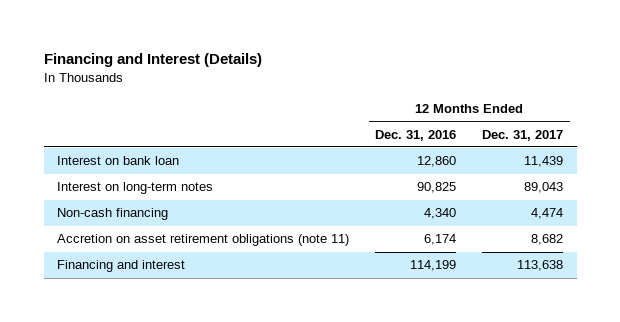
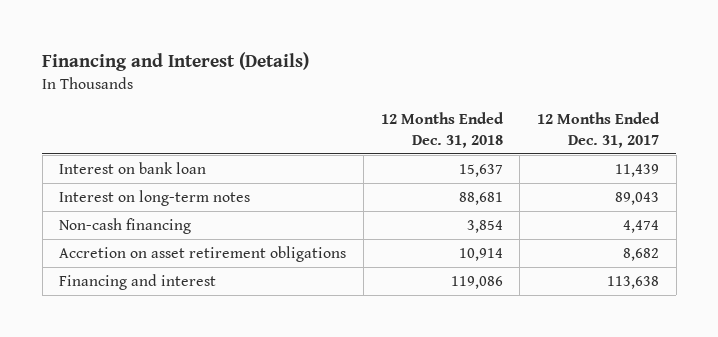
[375,129,457,141] Dec. 31, 2016 -> none
none -> [380,112,504,148] 12 Months Ended Dec. 31, 2018
[56,234,349,247] Accretion on asset retirement obligations (note 11) -> [59,245,347,262] Accretion on asset retirement obligations

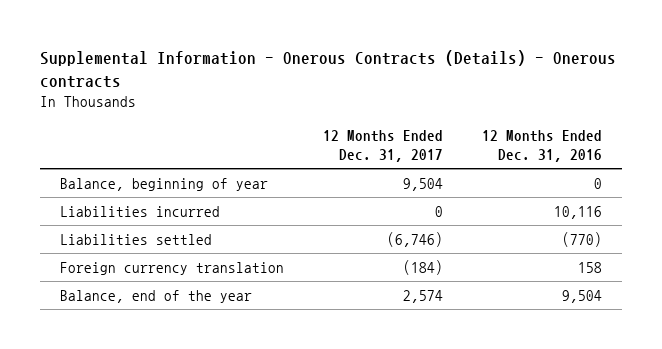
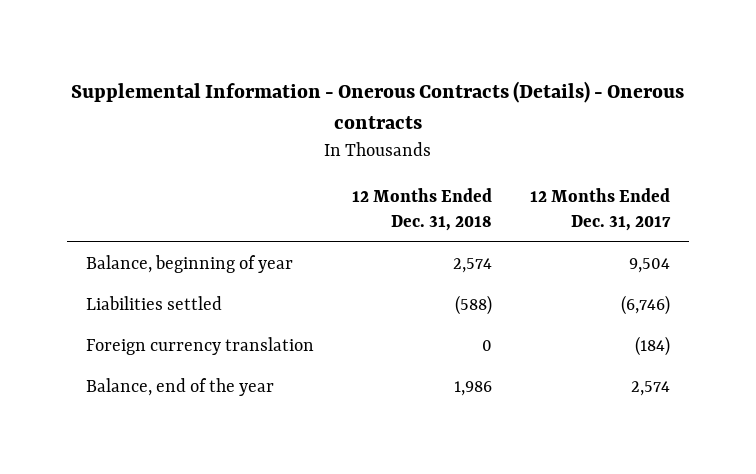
[482,130,603,162] 12 Months Ended Dec. 31, 2016 -> none
none -> [351,188,492,232] 12 Months Ended Dec. 31, 2018
[59,205,220,217] Liabilities incurred -> none

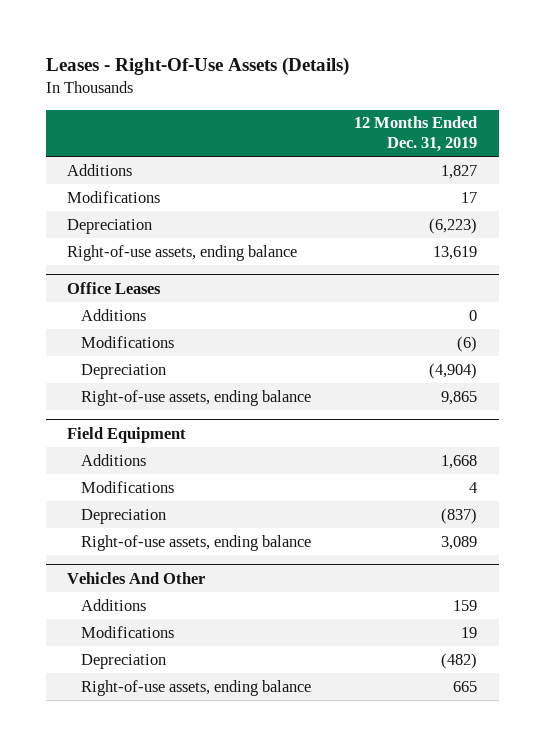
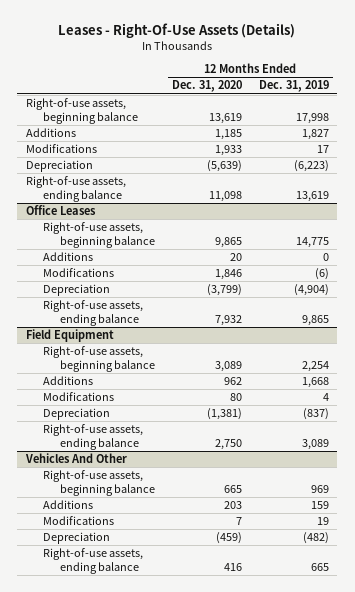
none -> [171,80,242,93] Dec. 31, 2020
none -> [25,98,138,124] Right-of-use assets, beginning balance
none -> [42,222,155,248] Right-of-use assets, beginning balance
none -> [42,346,155,372] Right-of-use assets, beginning balance
none -> [42,470,155,496] Right-of-use assets, beginning balance

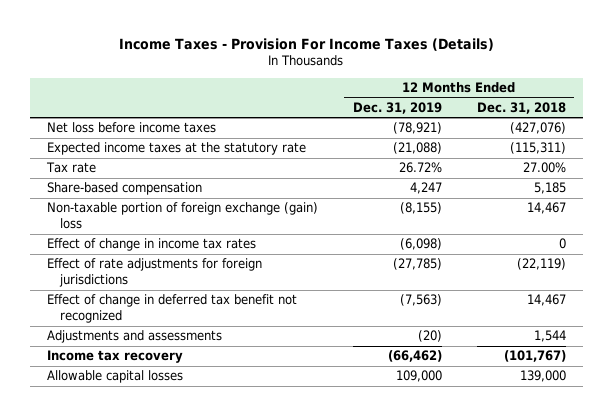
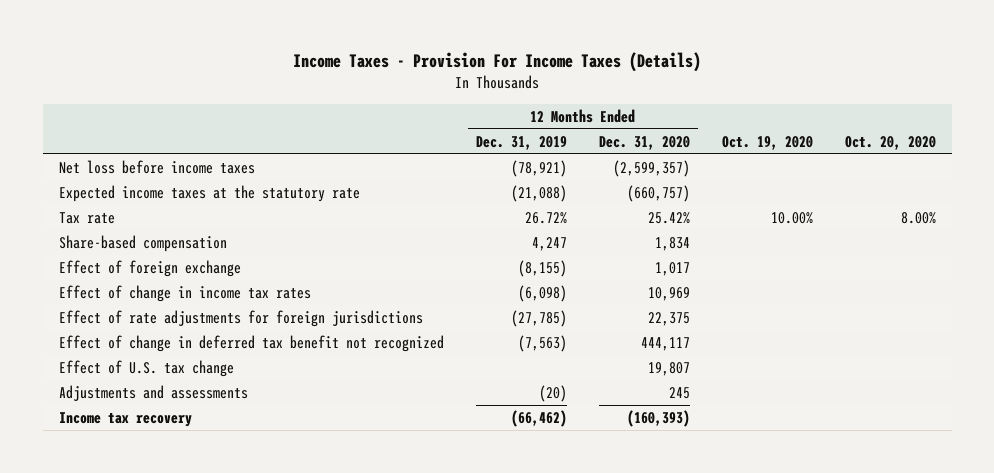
[476,101,566,114] Dec. 31, 2018 -> none
none -> [598,135,690,150] Dec. 31, 2020
none -> [721,135,813,150] Oct. 19, 2020
none -> [844,135,936,150] Oct. 20, 2020
[47,202,319,230] Non-taxable portion of foreign exchange (gain) loss -> [58,259,241,277] Effect of foreign exchange
none -> [58,359,234,377] Effect of U.S. tax change
[47,370,184,384] Allowable capital losses -> none

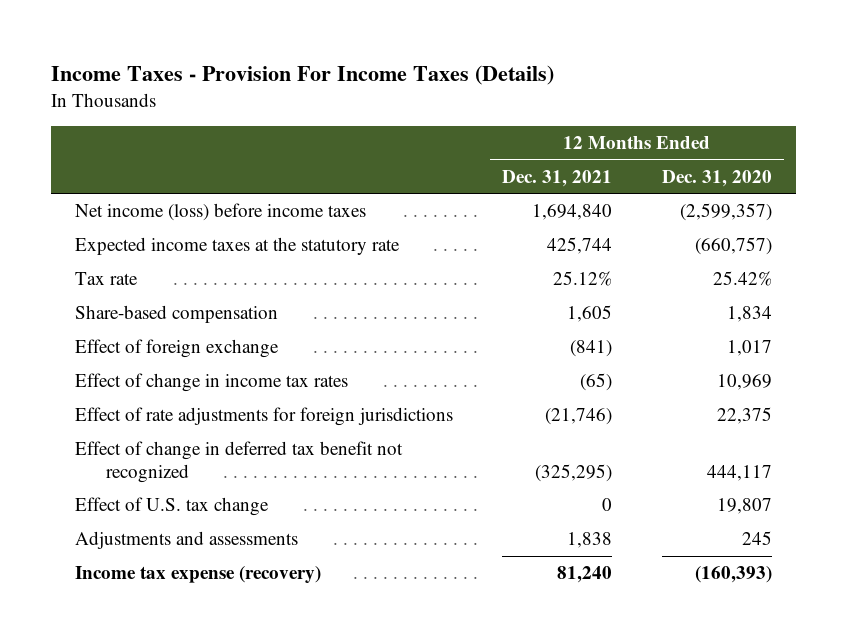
[475,135,567,150] Dec. 31, 2019 -> none
[721,135,813,150] Oct. 19, 2020 -> none
[844,135,936,150] Oct. 20, 2020 -> none
none -> [502,169,613,187] Dec. 31, 2021
[58,159,255,174] Net loss before income taxes -> [75,203,367,222] Net income (loss) before income taxes
[58,411,192,427] Income tax recovery -> [75,566,322,584] Income tax expense (recovery)

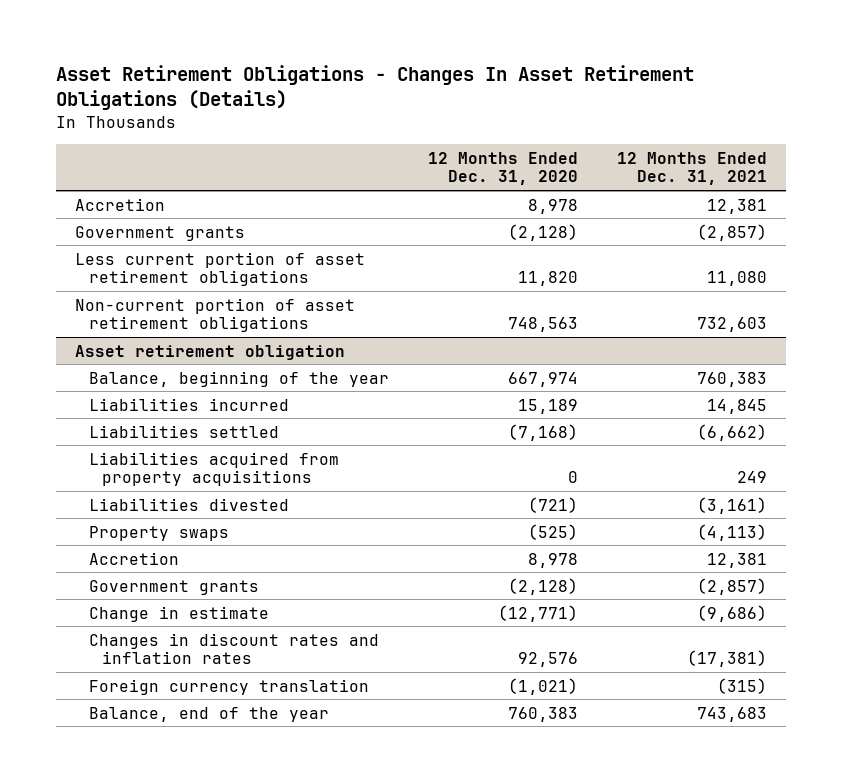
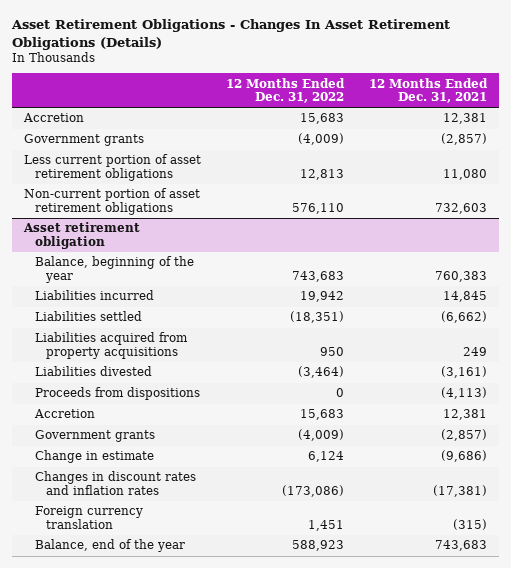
[427,151,578,186] 12 Months Ended Dec. 31, 2020 -> none
none -> [225,77,345,104] 12 Months Ended Dec. 31, 2022
[88,525,229,541] Property swaps -> [35,387,201,401] Proceeds from dispositions

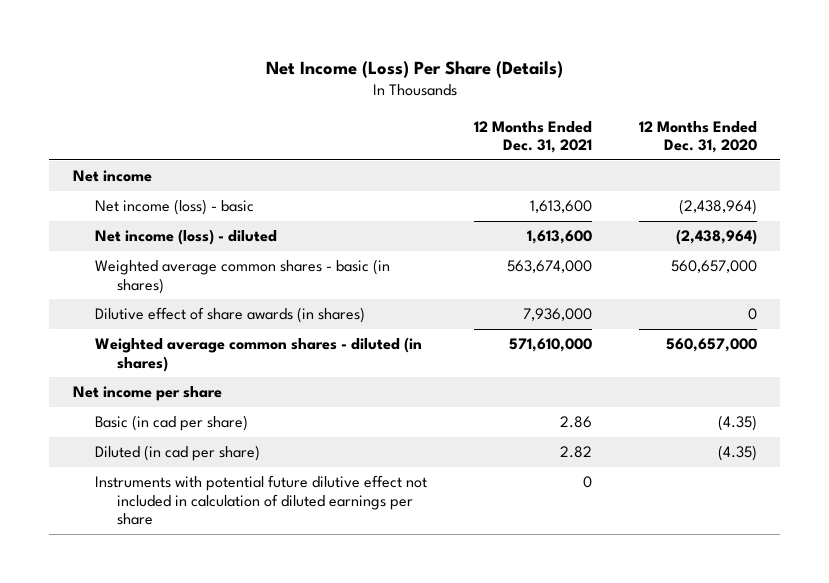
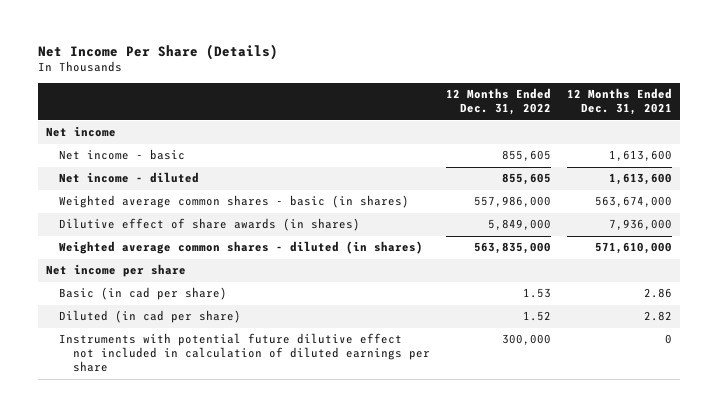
[265,60,563,78] Net Income (Loss) Per Share (Details) -> [37,43,278,60] Net Income Per Share (Details)
[638,120,757,154] 12 Months Ended Dec. 31, 2020 -> none
none -> [445,88,551,116] 12 Months Ended Dec. 31, 2022
[94,199,254,216] Net income (loss) - basic -> [59,149,186,161] Net income - basic
[94,229,277,246] Net income (loss) - diluted -> [59,172,200,184] Net income - diluted

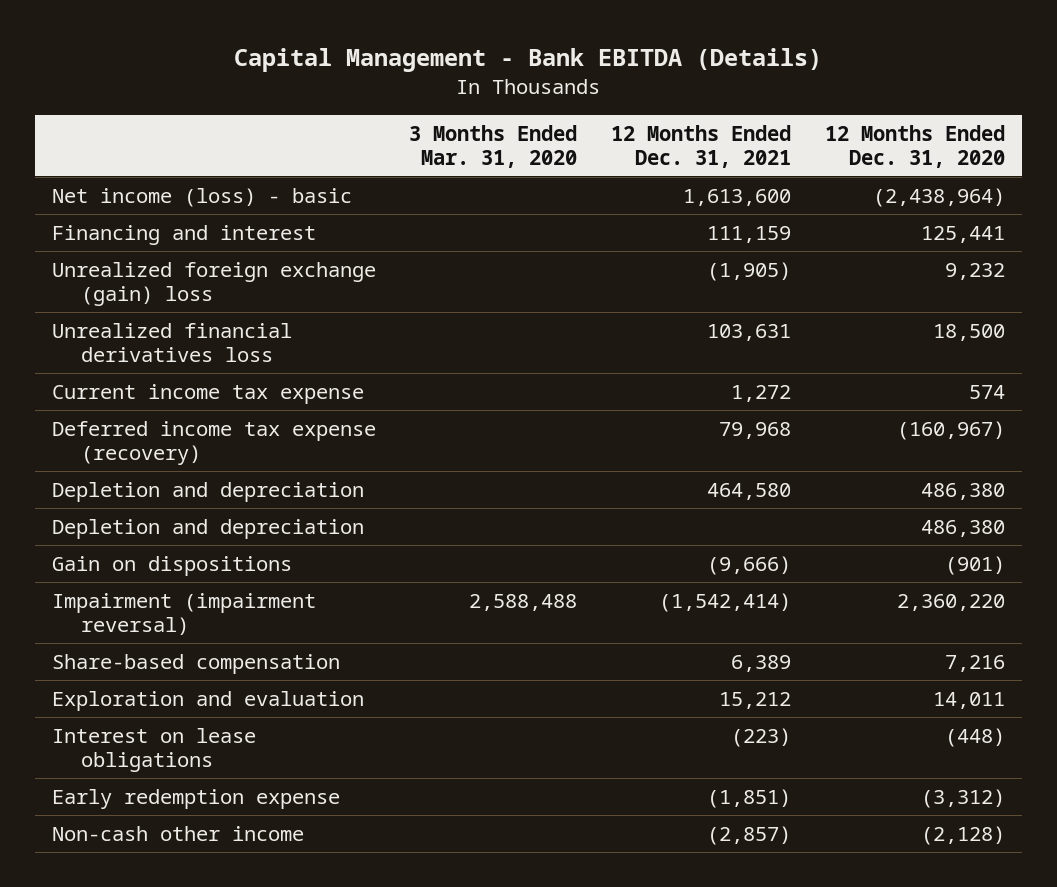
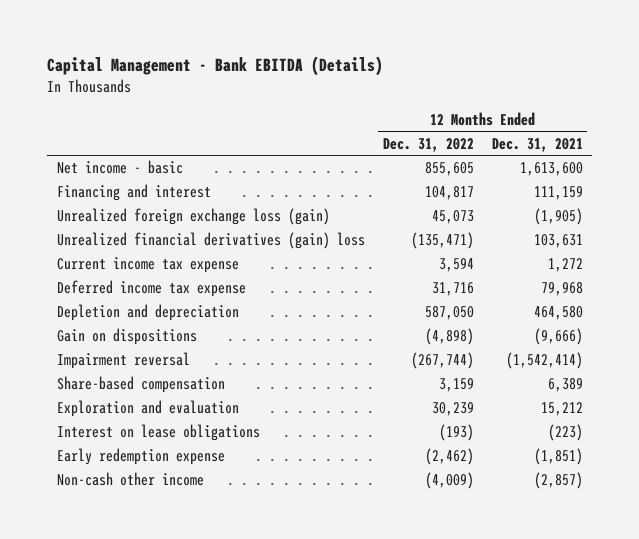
[409,124,578,168] 3 Months Ended Mar. 31, 2020 -> none
[825,124,1006,168] 12 Months Ended Dec. 31, 2020 -> none
none -> [382,137,474,152] Dec. 31, 2022
[51,187,352,207] Net income (loss) - basic -> [56,160,183,175] Net income - basic
[51,261,376,307] Unrealized foreign exchange (gain) loss -> [56,208,330,226] Unrealized foreign exchange loss (gain)
[51,322,292,363] Unrealized financial derivatives loss -> [56,232,365,250] Unrealized financial derivatives (gain) loss
[51,420,376,466] Deferred income tax expense (recovery) -> [56,280,246,298] Deferred income tax expense
[51,518,364,539] Depletion and depreciation -> none
[51,592,316,636] Impairment (impairment reversal) -> [56,352,190,370] Impairment reversal

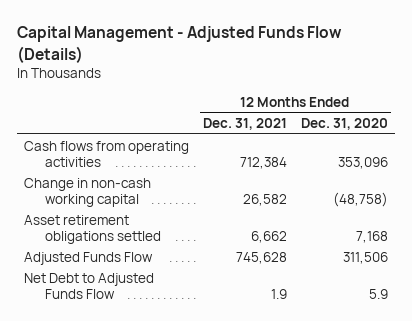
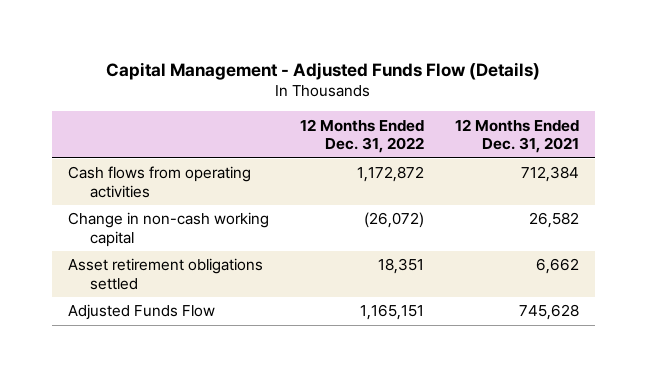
[300,118,388,131] Dec. 31, 2020 -> none
none -> [299,118,424,154] 12 Months Ended Dec. 31, 2022
[24,272,155,299] Net Debt to Adjusted Funds Flow -> none

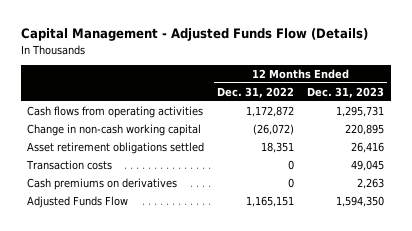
[455,118,580,154] 12 Months Ended Dec. 31, 2021 -> none
none -> [307,86,385,98] Dec. 31, 2023
none -> [26,160,113,171] Transaction costs
none -> [27,178,178,191] Cash premiums on derivatives

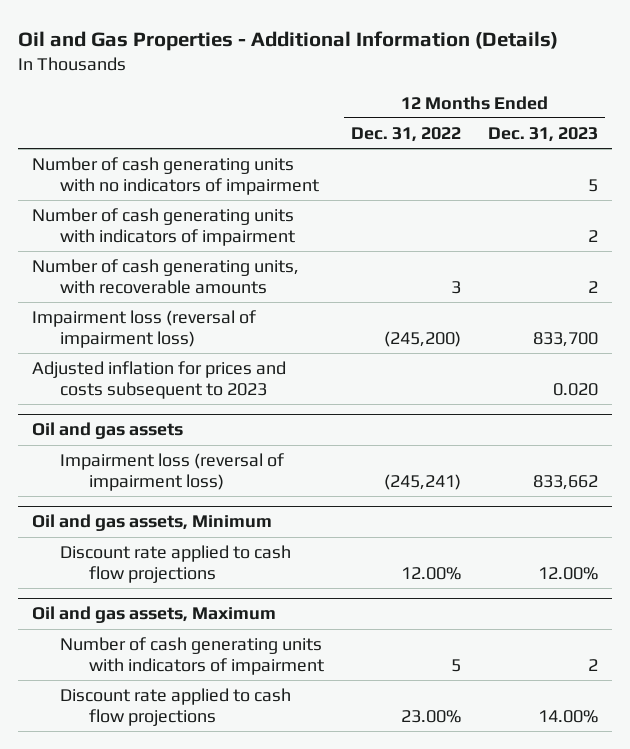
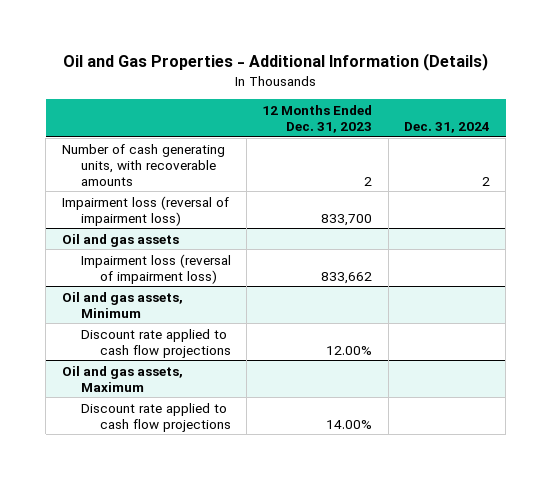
[350,126,461,142] Dec. 31, 2022 -> none
none -> [404,121,491,133] Dec. 31, 2024
[31,156,320,195] Number of cash generating units with no indicators of impairment -> none
[31,207,296,246] Number of cash generating units with indicators of impairment -> none
[31,360,286,399] Adjusted inflation for prices and costs subsequent to 2023 -> none
[60,636,324,675] Number of cash generating units with indicators of impairment -> none

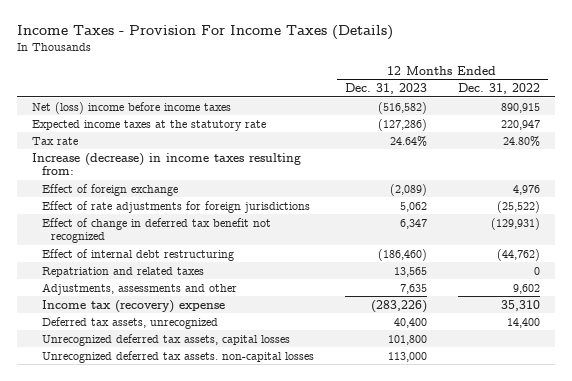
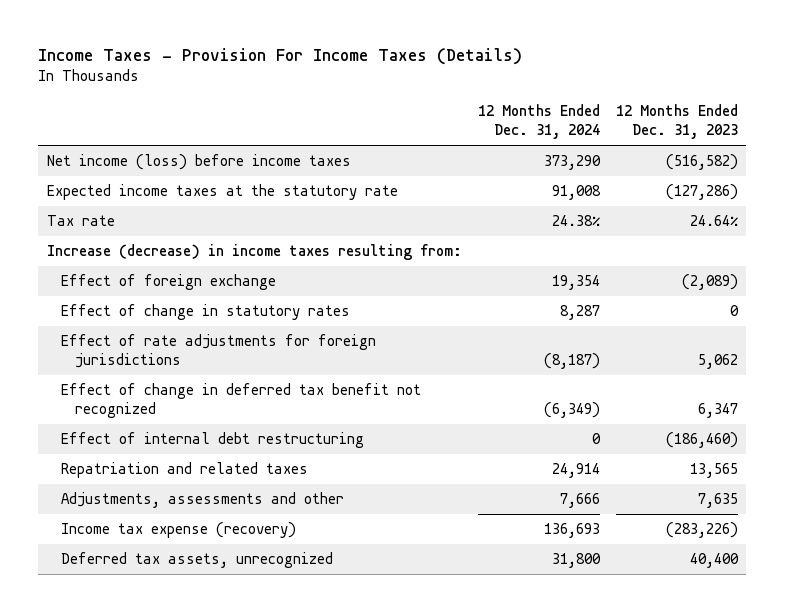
[457,83,540,95] Dec. 31, 2022 -> none
none -> [477,104,600,140] 12 Months Ended Dec. 31, 2024
[32,101,232,114] Net (loss) income before income taxes -> [46,154,351,171] Net income (loss) before income taxes
none -> [60,304,350,321] Effect of change in statutory rates
[41,299,225,313] Income tax (recovery) expense -> [60,522,296,539] Income tax expense (recovery)
[41,333,290,346] Unrecognized deferred tax assets, capital losses -> none
[41,350,314,363] Unrecognized deferred tax assets. non-capital losses -> none

